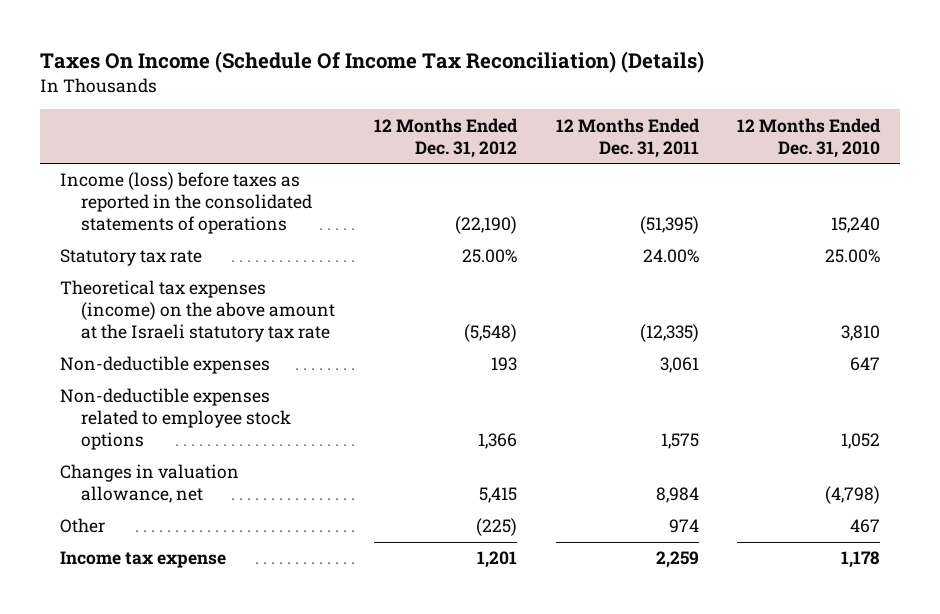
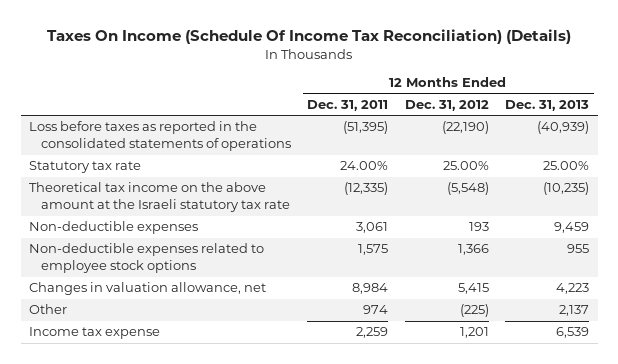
[737,117,882,158] 12 Months Ended Dec. 31, 2010 -> none
none -> [505,99,590,111] Dec. 31, 2013
[59,172,313,234] Income (loss) before taxes as reported in the consolidated statements of operations -> [28,121,291,152] Loss before taxes as reported in the consolidated statements of operations
[59,280,336,342] Theoretical tax expenses (income) on the above amount at the Israeli statutory tax rate -> [28,182,290,213] Theoretical tax income on the above amount at the Israeli statutory tax rate

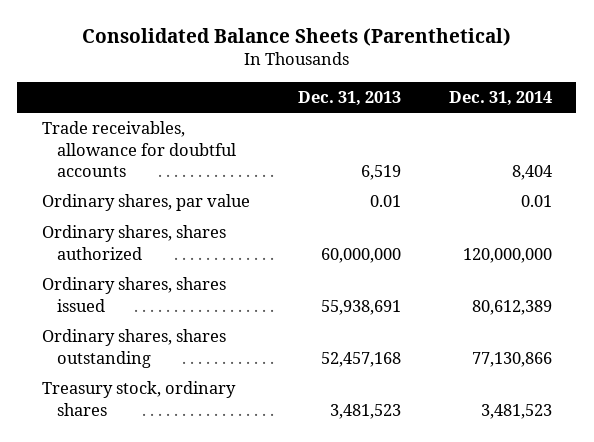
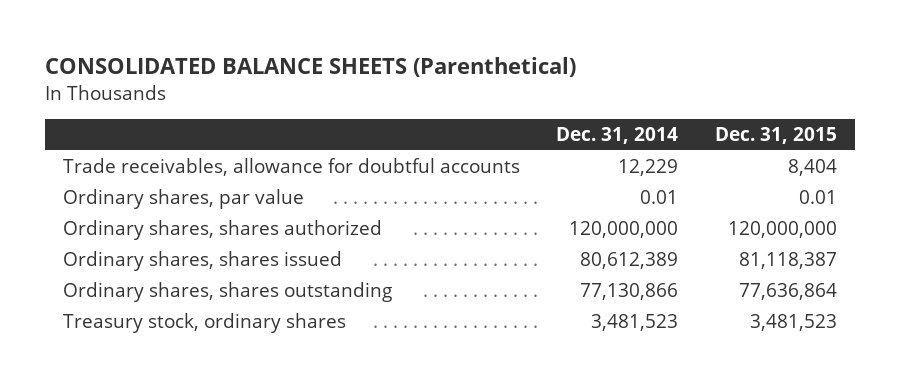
[81,27,511,46] Consolidated Balance Sheets (Parenthetical) -> [44,57,576,78] CONSOLIDATED BALANCE SHEETS (Parenthetical)
[297,90,401,106] Dec. 31, 2013 -> none
none -> [714,127,837,145] Dec. 31, 2015
[512,164,553,180] 8,404 -> [618,159,679,177] 12,229

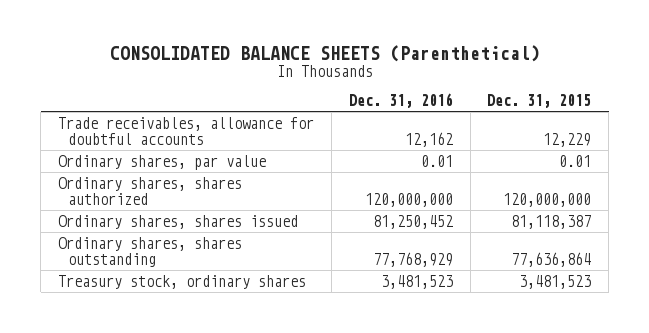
[556,127,679,145] Dec. 31, 2014 -> none
none -> [348,93,453,109] Dec. 31, 2016
[787,159,837,177] 8,404 -> [543,132,592,147] 12,229

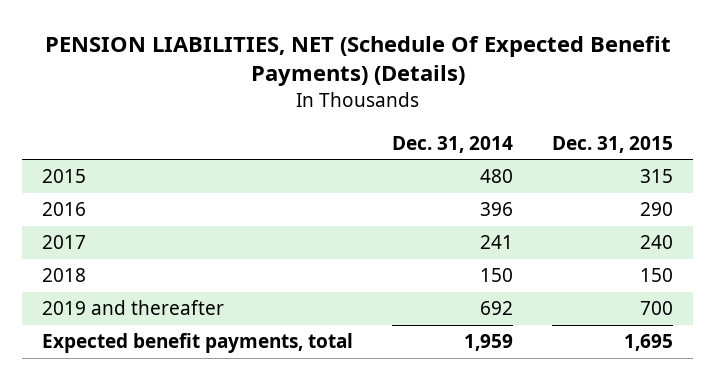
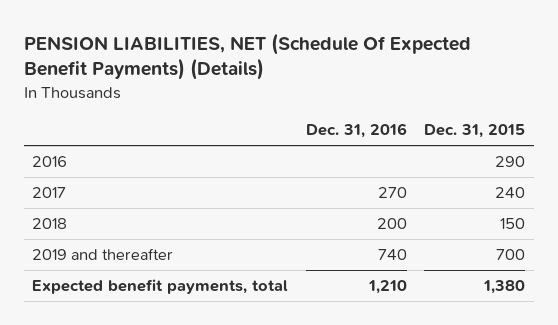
[392,135,514,153] Dec. 31, 2014 -> none
none -> [305,123,407,139] Dec. 31, 2016
[41,169,86,184] 2015 -> none
[624,334,674,352] 1,695 -> [483,280,526,295] 1,380

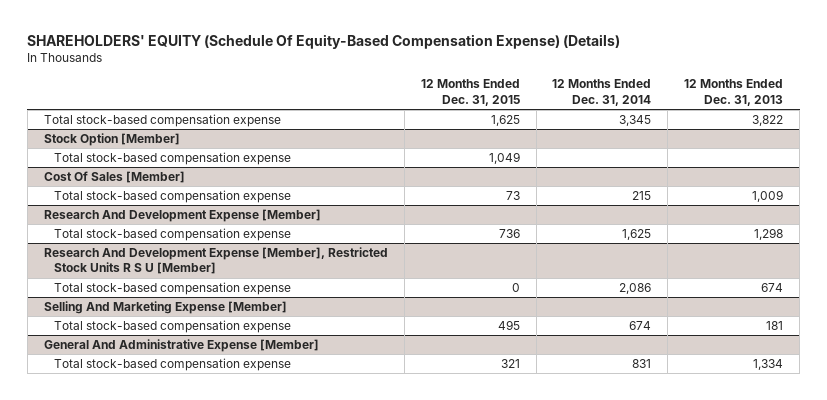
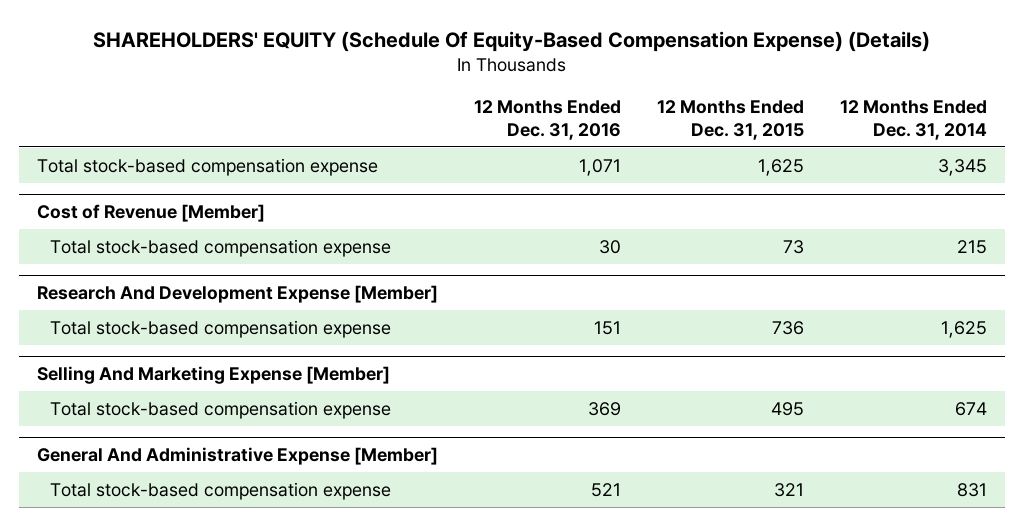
[684,79,784,106] 12 Months Ended Dec. 31, 2013 -> none
none -> [473,99,621,140] 12 Months Ended Dec. 31, 2016
[43,133,180,147] Stock Option [Member] -> none
[54,152,292,166] Total stock-based compensation expense -> none
[43,171,185,184] Cost Of Sales [Member] -> [36,204,265,223] Cost of Revenue [Member]
[43,247,388,275] Research And Development Expense [Member], Restricted Stock Units R S U [Member] -> none
[54,282,292,296] Total stock-based compensation expense -> none

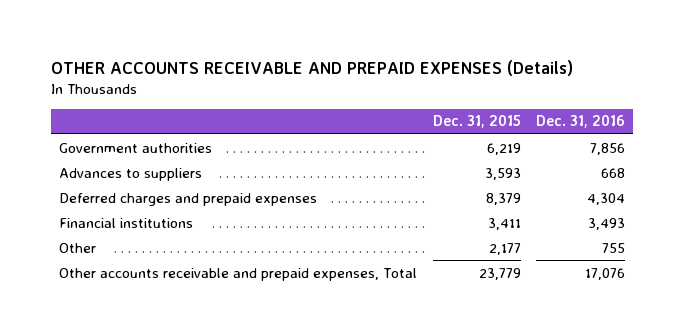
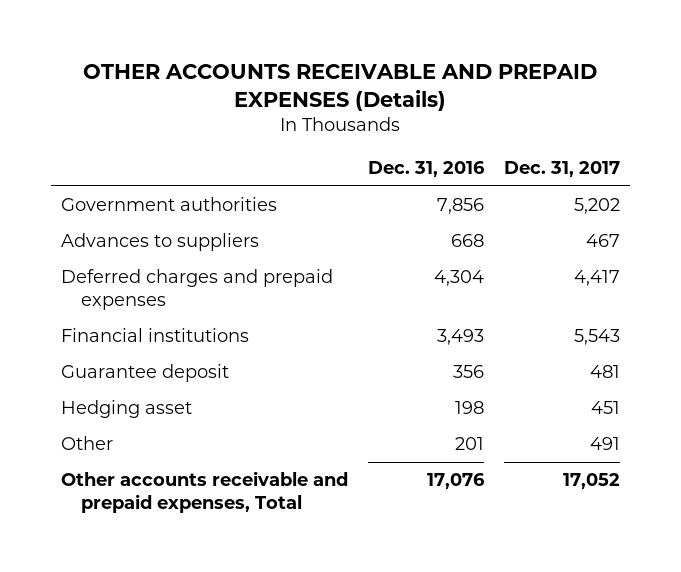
[432,115,521,129] Dec. 31, 2015 -> none
none -> [503,161,620,178] Dec. 31, 2017
none -> [60,364,229,383] Guarantee deposit
none -> [60,400,192,419] Hedging asset
[602,242,626,253] 755 -> [454,437,484,451] 201

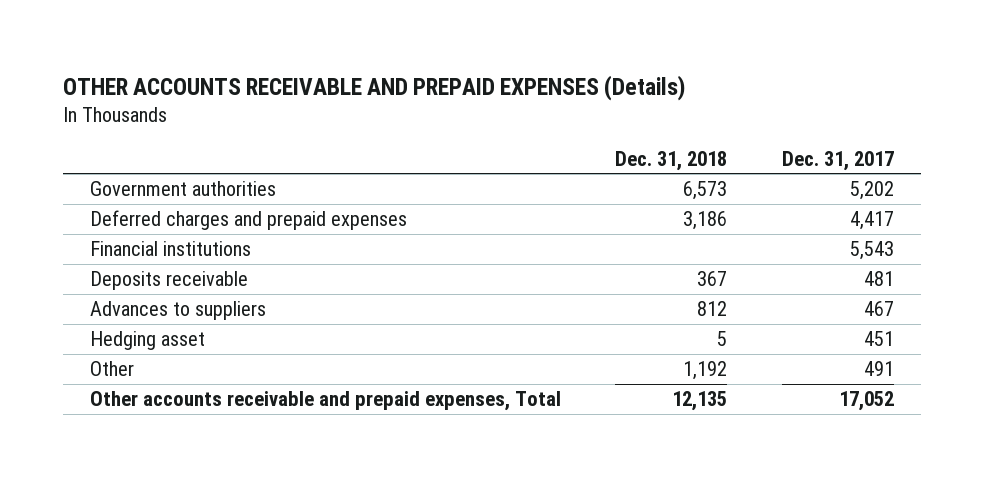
[367,161,485,178] Dec. 31, 2016 -> none
none -> [615,150,728,171] Dec. 31, 2018
[60,364,229,383] Guarantee deposit -> [89,271,248,291] Deposits receivable
[60,233,259,252] Advances to suppliers -> [89,301,266,321] Advances to suppliers

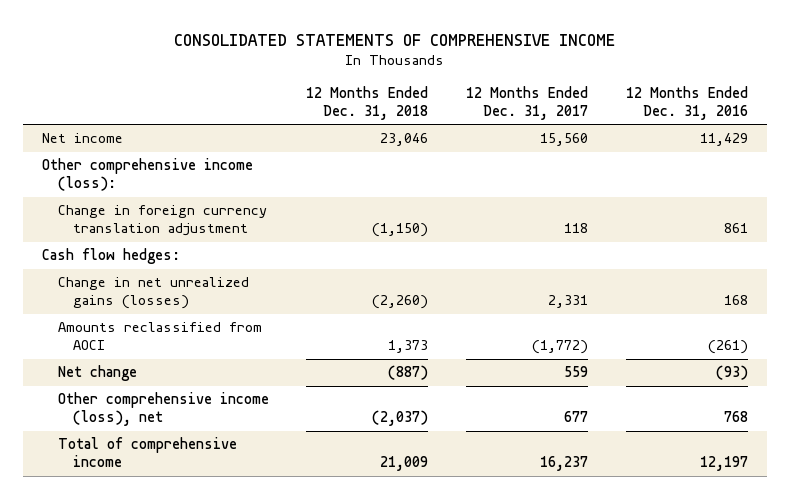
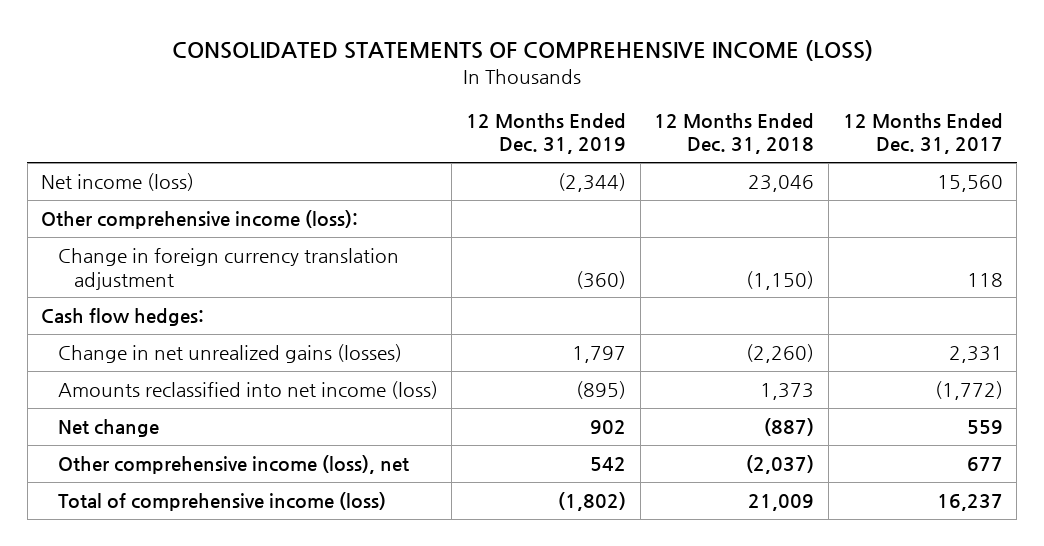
[174,33,616,46] CONSOLIDATED STATEMENTS OF COMPREHENSIVE INCOME -> [171,39,873,61] CONSOLIDATED STATEMENTS OF COMPREHENSIVE INCOME (LOSS)
[626,86,749,120] 12 Months Ended Dec. 31, 2016 -> none
none -> [466,113,627,155] 12 Months Ended Dec. 31, 2019
[42,133,124,144] Net income -> [41,173,195,192] Net income (loss)
[57,322,262,351] Amounts reclassified from AOCI -> [57,381,438,400] Amounts reclassified into net income (loss)
[57,437,237,468] Total of comprehensive income -> [57,492,386,512] Total of comprehensive income (loss)

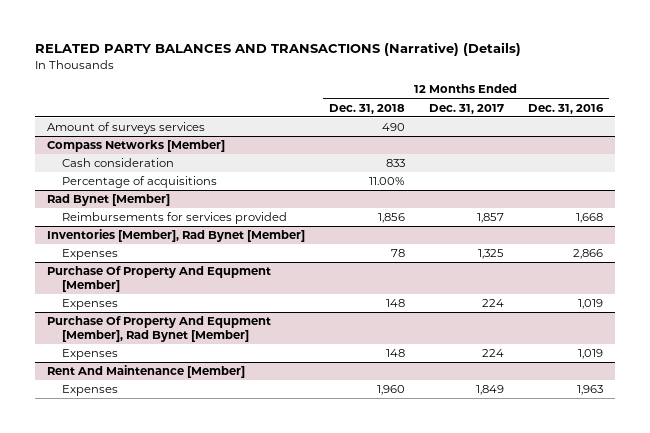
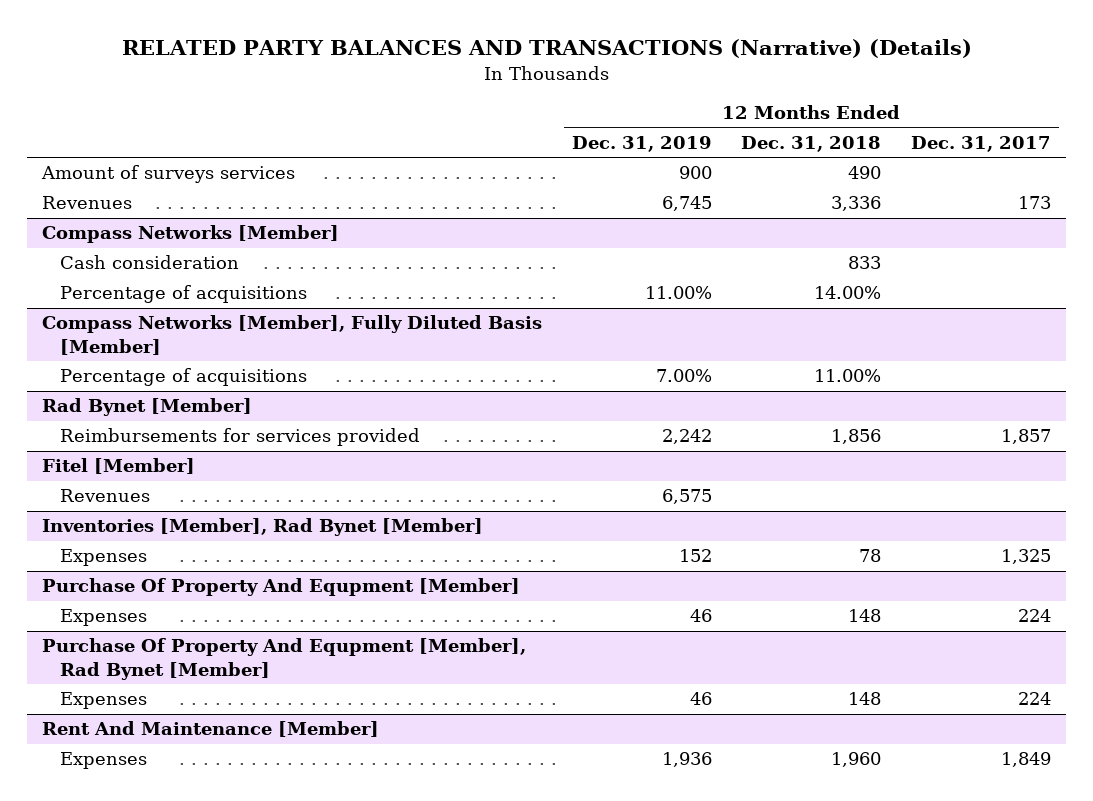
[528,103,605,114] Dec. 31, 2016 -> none
none -> [571,136,712,153] Dec. 31, 2019
none -> [42,196,133,210] Revenues
none -> [59,285,307,304] Percentage of acquisitions
none -> [42,315,543,355] Compass Networks [Member], Fully Diluted Basis [Member]
none -> [42,458,196,475] Fitel [Member]
none -> [59,489,150,503] Revenues

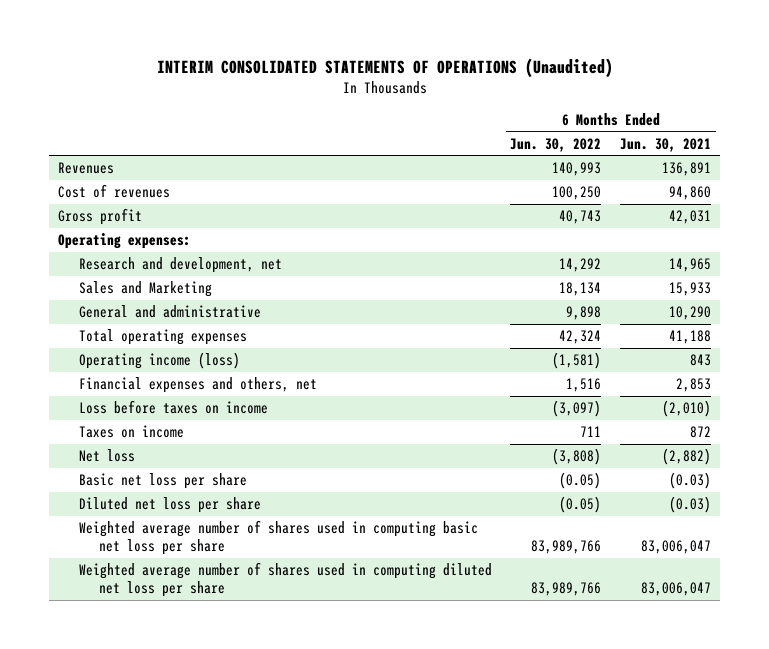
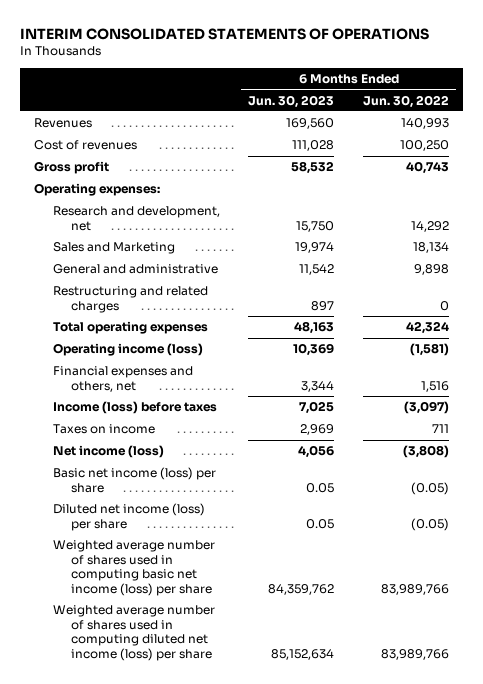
[156,57,613,78] INTERIM CONSOLIDATED STATEMENTS OF OPERATIONS (Unaudited) -> [20,27,430,40] INTERIM CONSOLIDATED STATEMENTS OF OPERATIONS
[620,137,712,152] Jun. 30, 2021 -> none
none -> [248,94,335,108] Jun. 30, 2023
none -> [52,286,208,313] Restructuring and related charges
[78,400,268,415] Loss before taxes on income -> [52,401,217,415] Income (loss) before taxes
[78,449,135,463] Net loss -> [52,445,164,459] Net income (loss)
[78,473,247,490] Basic net loss per share -> [52,467,216,493] Basic net income (loss) per share
[78,497,261,514] Diluted net loss per share -> [52,503,205,531] Diluted net income (loss) per share
[78,520,478,556] Weighted average number of shares used in computing basic net loss per share -> [52,540,215,596] Weighted average number of shares used in computing basic net income (loss) per share
[78,562,492,598] Weighted average number of shares used in computing diluted net loss per share -> [52,605,215,661] Weighted average number of shares used in computing diluted net income (loss) per share

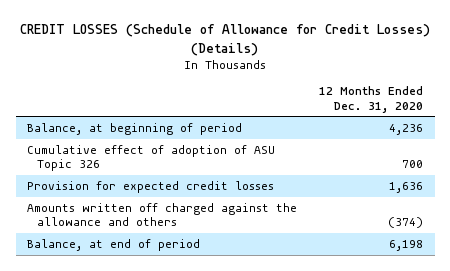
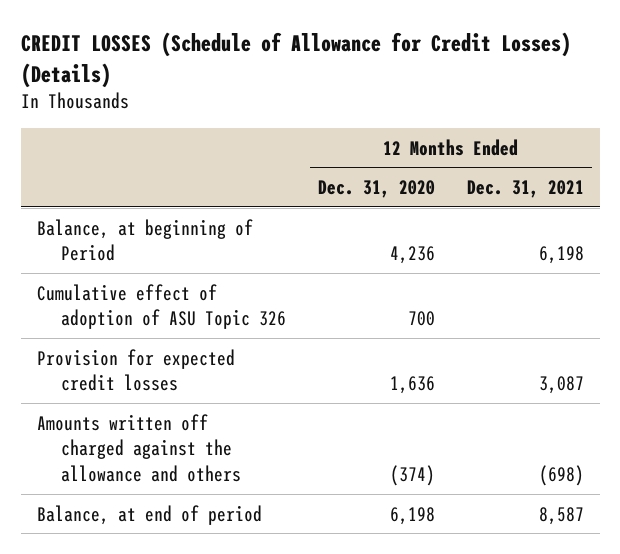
none -> [466,179,584,198] Dec. 31, 2021
[27,122,243,135] Balance, at beginning of period -> [36,218,253,262] Balance, at beginning of Period

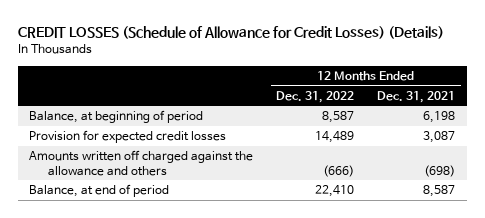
[317,179,435,198] Dec. 31, 2020 -> none
none -> [276,90,355,103] Dec. 31, 2022
[36,283,286,330] Cumulative effect of adoption of ASU Topic 326 -> none
[36,218,253,262] Balance, at beginning of Period -> [29,110,204,124] Balance, at beginning of period

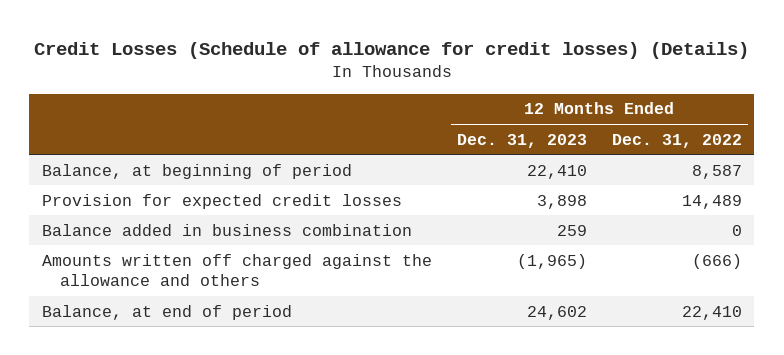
[18,25,445,39] CREDIT LOSSES (Schedule of Allowance for Credit Losses) (Details) -> [33,41,749,59] Credit Losses (Schedule of allowance for credit losses) (Details)
[377,90,456,103] Dec. 31, 2021 -> none
none -> [456,133,587,148] Dec. 31, 2023
none -> [41,223,412,236] Balance added in business combination

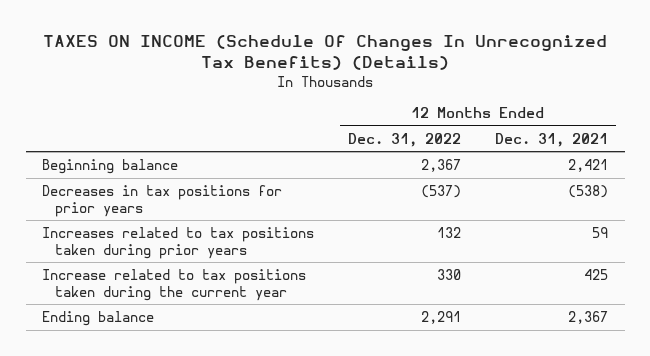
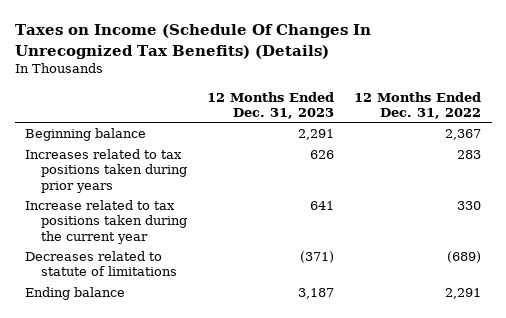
[43,34,608,71] TAXES ON INCOME (Schedule Of Changes In Unrecognized Tax Benefits) (Details) -> [14,24,371,59] Taxes on Income (Schedule Of Changes In Unrecognized Tax Benefits) (Details)
[494,132,608,147] Dec. 31, 2021 -> none
none -> [207,91,335,119] 12 Months Ended Dec. 31, 2023
[42,184,283,217] Decreases in tax positions for prior years -> none
[437,226,462,238] 132 -> [457,150,482,160] 283
none -> [24,251,177,277] Decreases related to statute of limitations

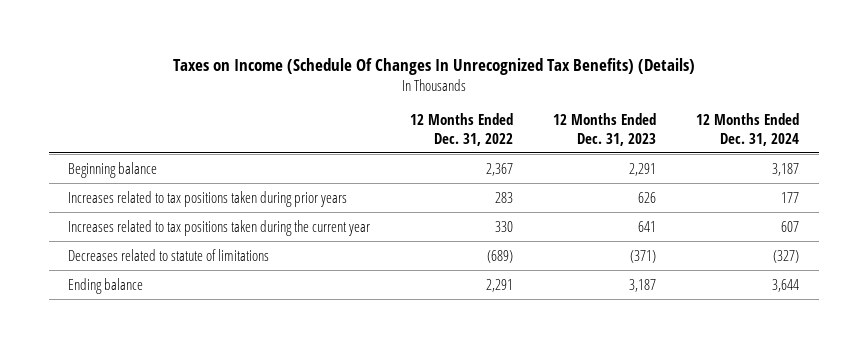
none -> [696,112,800,146] 12 Months Ended Dec. 31, 2024
[24,200,187,244] Increase related to tax positions taken during the current year -> [68,219,371,236] Increases related to tax positions taken during the current year

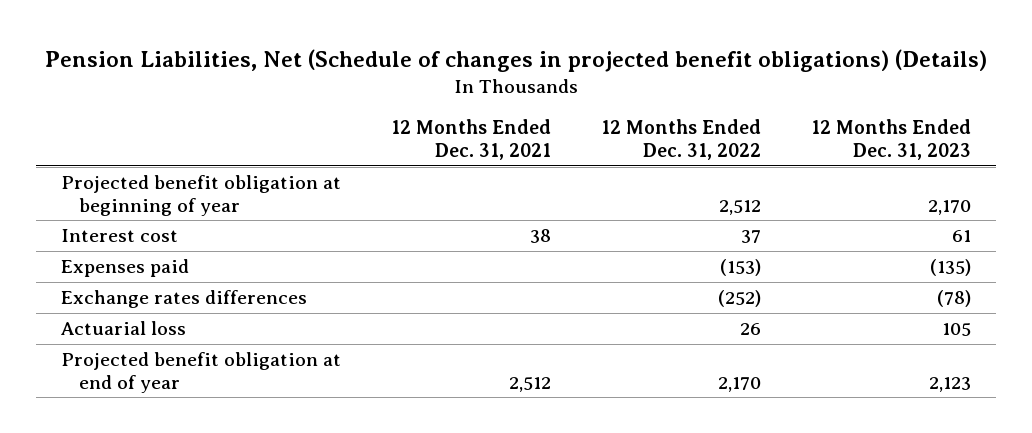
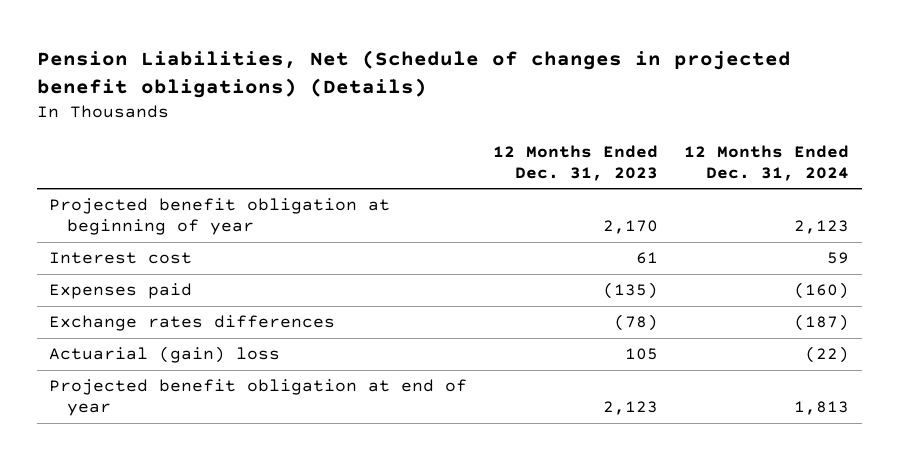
[391,119,552,160] 12 Months Ended Dec. 31, 2021 -> none
[601,119,762,160] 12 Months Ended Dec. 31, 2022 -> none
none -> [683,144,849,181] 12 Months Ended Dec. 31, 2024
[61,321,187,336] Actuarial loss -> [49,346,281,364] Actuarial (gain) loss

